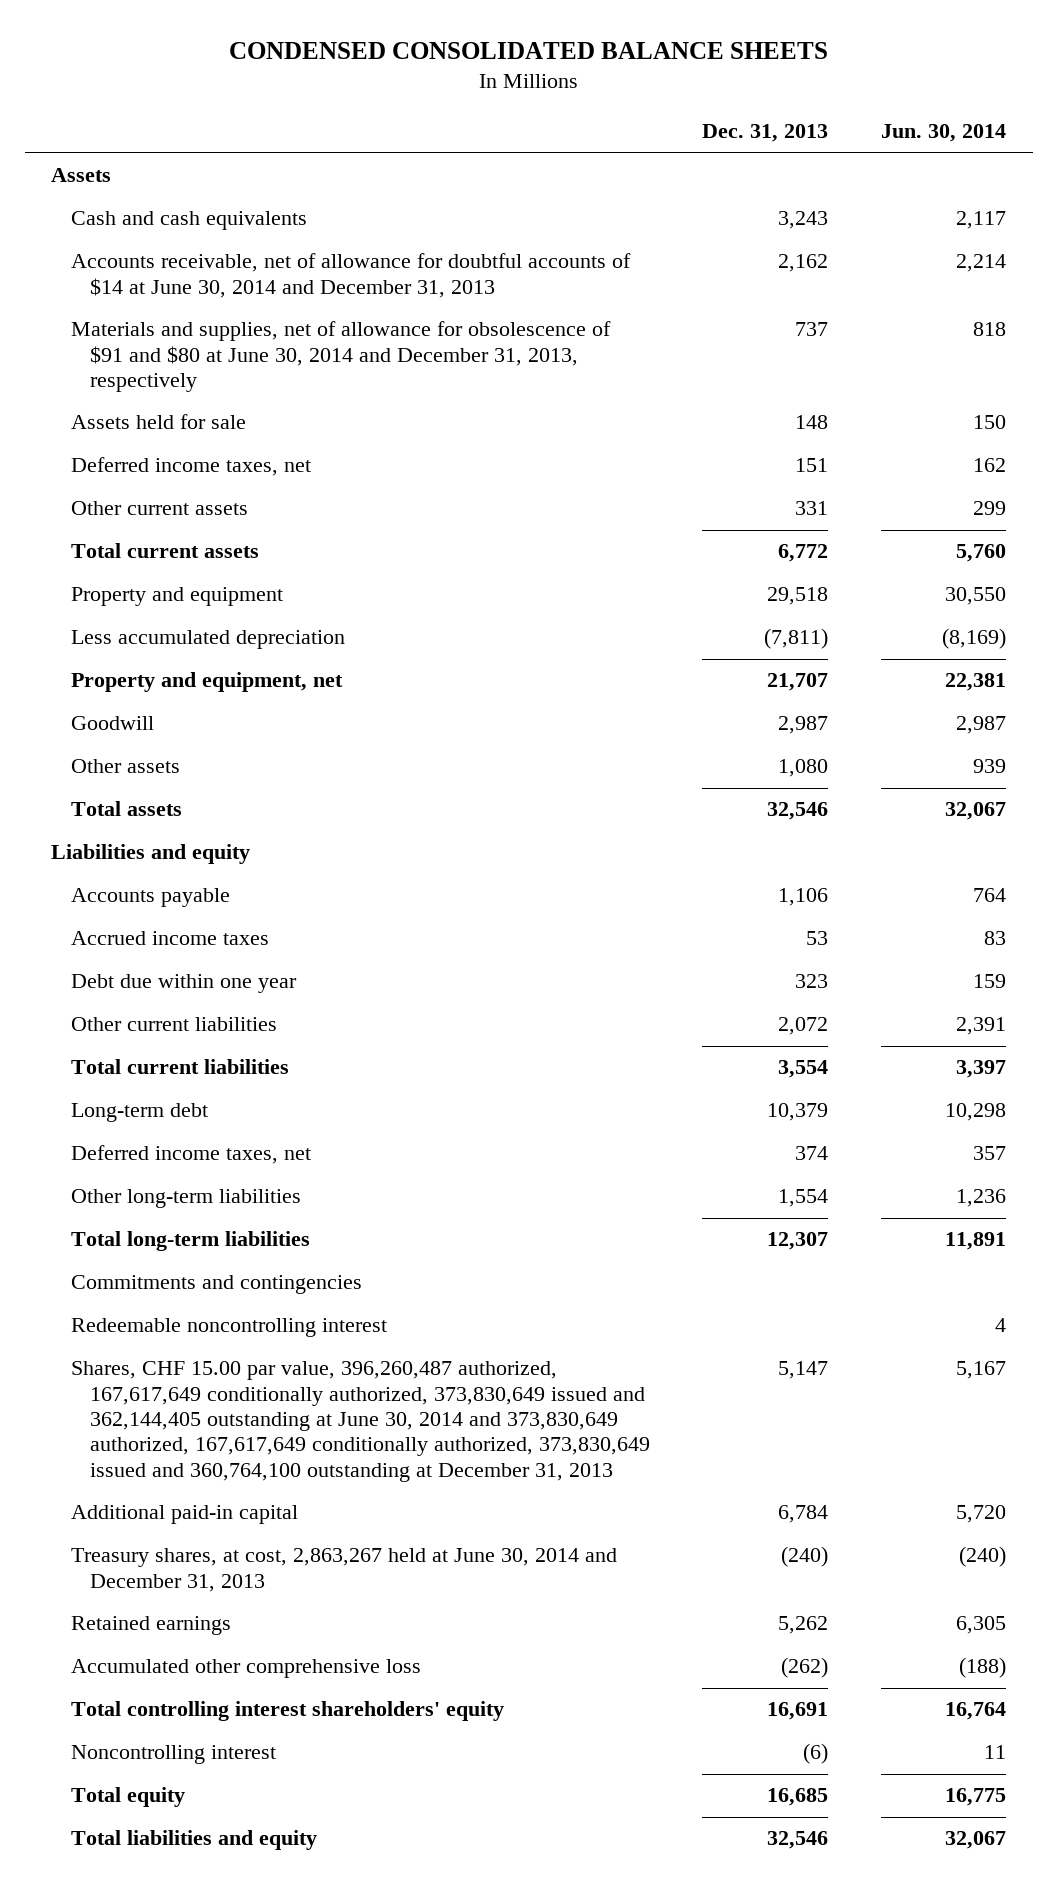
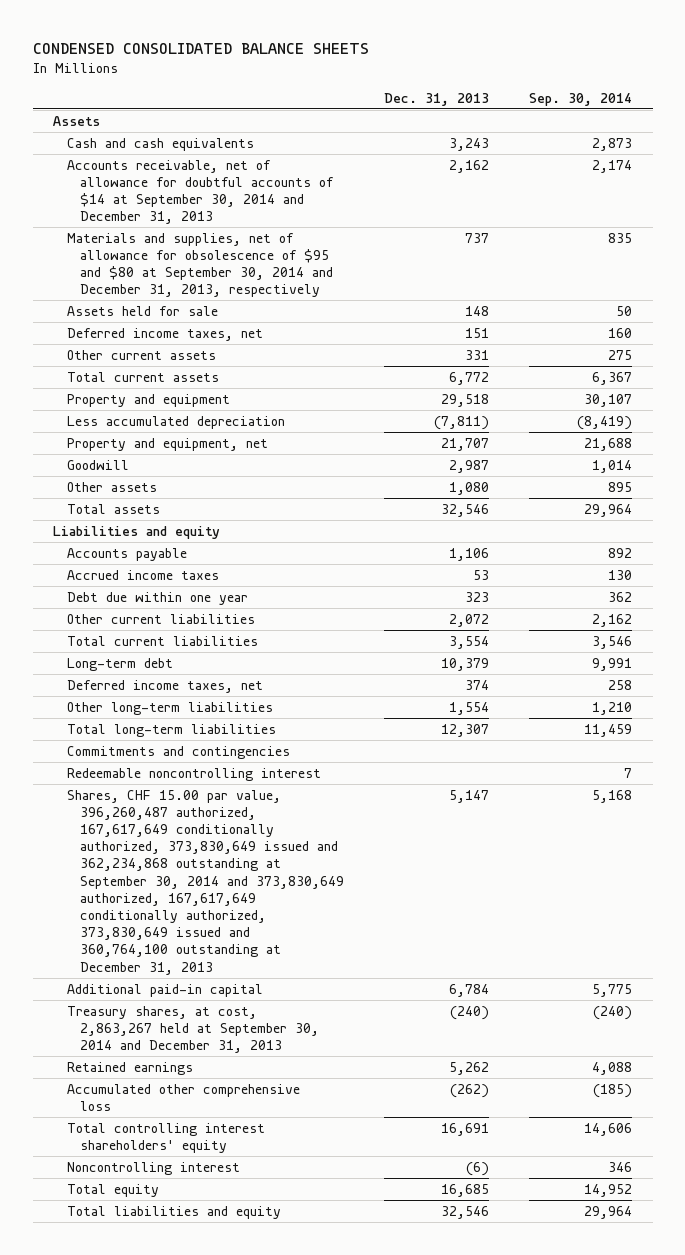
[881,124,1007,143] Jun. 30, 2014 -> none
none -> [529,92,633,106] Sep. 30, 2014
[70,253,631,298] Accounts receivable, net of allowance for doubtful accounts of $14 at June 30, 2014 and December 31, 2013 -> [66,159,335,225] Accounts receivable, net of allowance for doubtful accounts of $14 at September 30, 2014 and December 31, 2013
[70,321,611,393] Materials and supplies, net of allowance for obsolescence of $91 and $80 at June 30, 2014 and December 31, 2013, respectively -> [66,232,334,298] Materials and supplies, net of allowance for obsolescence of $95 and $80 at September 30, 2014 and December 31, 2013, respectively
[70,1361,650,1482] Shares, CHF 15.00 par value, 396,260,487 authorized, 167,617,649 conditionally authorized, 373,830,649 issued and 362,144,405 outstanding at June 30, 2014 and 373,830,649 authorized, 167,617,649 conditionally authorized, 373,830,649 issued and 360,764,100 outstanding at December 31, 2013 -> [66,789,345,975] Shares, CHF 15.00 par value, 396,260,487 authorized, 167,617,649 conditionally authorized, 373,830,649 issued and 362,234,868 outstanding at September 30, 2014 and 373,830,649 authorized, 167,617,649 conditionally authorized, 373,830,649 issued and 360,764,100 outstanding at December 31, 2013
[70,1548,617,1592] Treasury shares, at cost, 2,863,267 held at June 30, 2014 and December 31, 2013 -> [66,1005,320,1054] Treasury shares, at cost, 2,863,267 held at September 30, 2014 and December 31, 2013

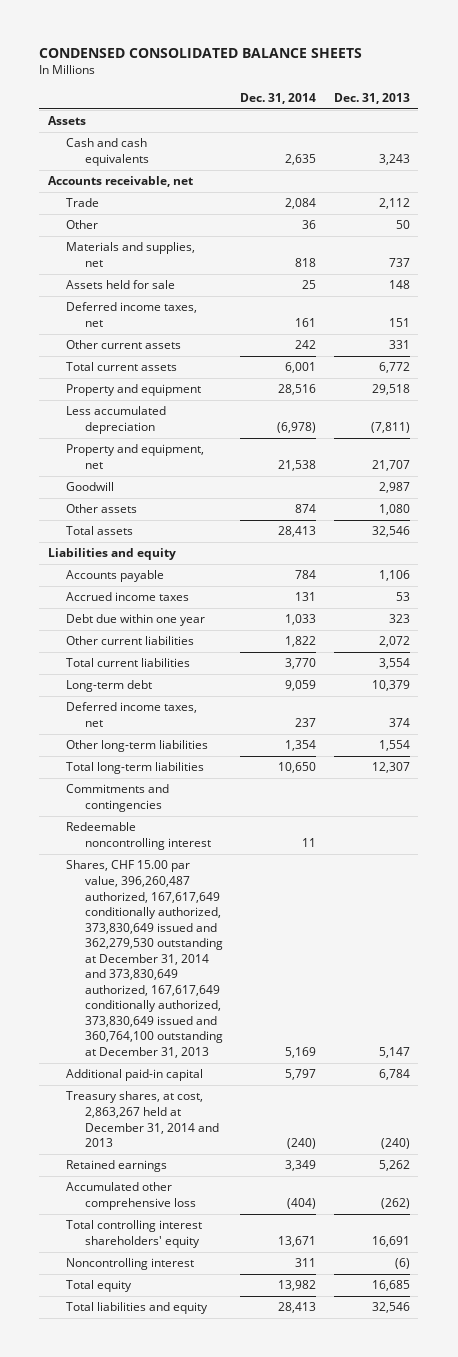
[529,92,633,106] Sep. 30, 2014 -> none
none -> [240,92,317,104] Dec. 31, 2014
[66,159,335,225] Accounts receivable, net of allowance for doubtful accounts of $14 at September 30, 2014 and December 31, 2013 -> none
none -> [47,176,193,188] Accounts receivable, net
none -> [66,198,100,208] Trade
none -> [66,220,99,230] Other
[66,232,334,298] Materials and supplies, net of allowance for obsolescence of $95 and $80 at September 30, 2014 and December 31, 2013, respectively -> [66,242,196,268] Materials and supplies, net
[66,789,345,975] Shares, CHF 15.00 par value, 396,260,487 authorized, 167,617,649 conditionally authorized, 373,830,649 issued and 362,234,868 outstanding at September 30, 2014 and 373,830,649 authorized, 167,617,649 conditionally authorized, 373,830,649 issued and 360,764,100 outstanding at December 31, 2013 -> [66,860,223,1058] Shares, CHF 15.00 par value, 396,260,487 authorized, 167,617,649 conditionally authorized, 373,830,649 issued and 362,279,530 outstanding at December 31, 2014 and 373,830,649 authorized, 167,617,649 conditionally authorized, 373,830,649 issued and 360,764,100 outstanding at December 31, 2013
[66,1005,320,1054] Treasury shares, at cost, 2,863,267 held at September 30, 2014 and December 31, 2013 -> [66,1091,219,1148] Treasury shares, at cost, 2,863,267 held at December 31, 2014 and 2013

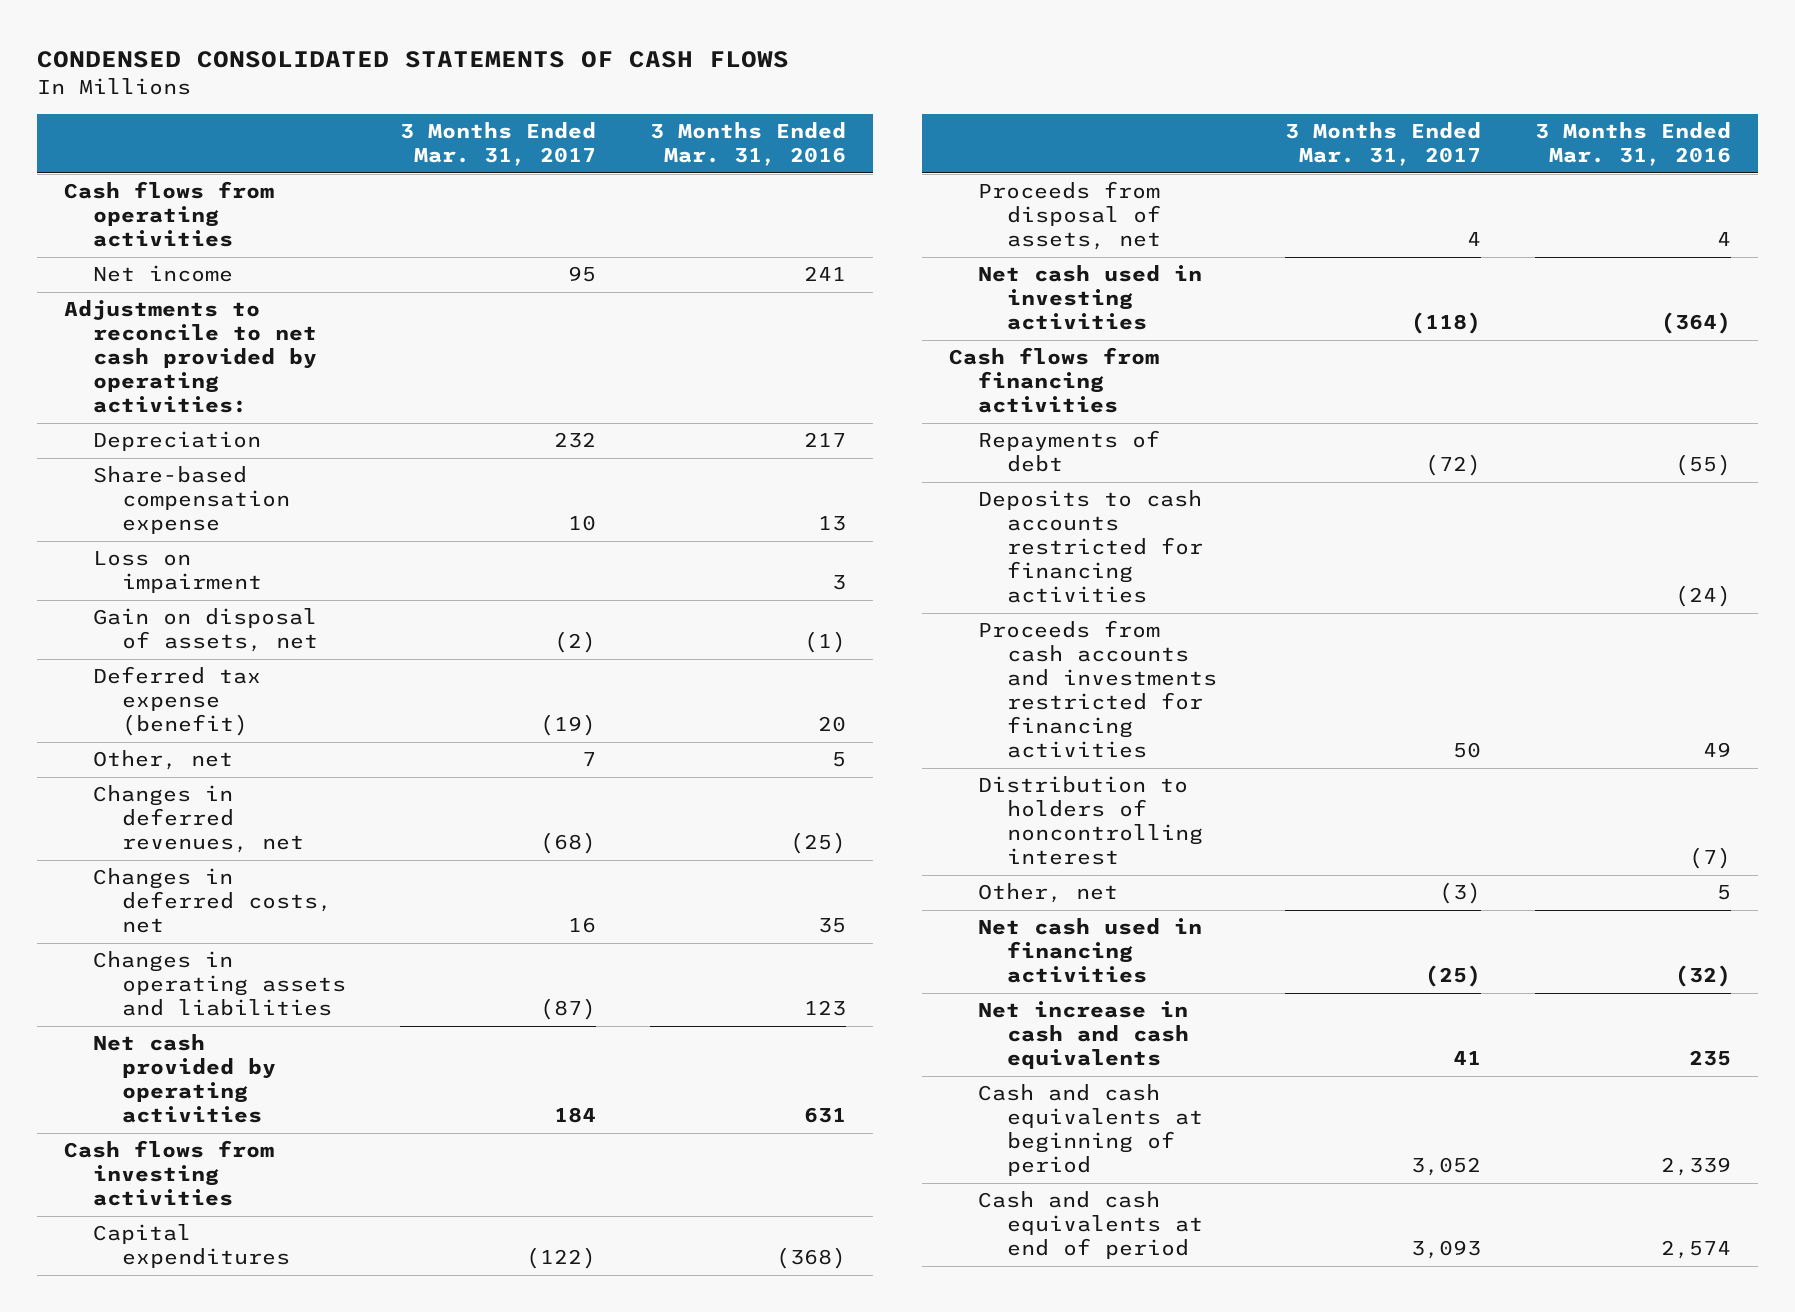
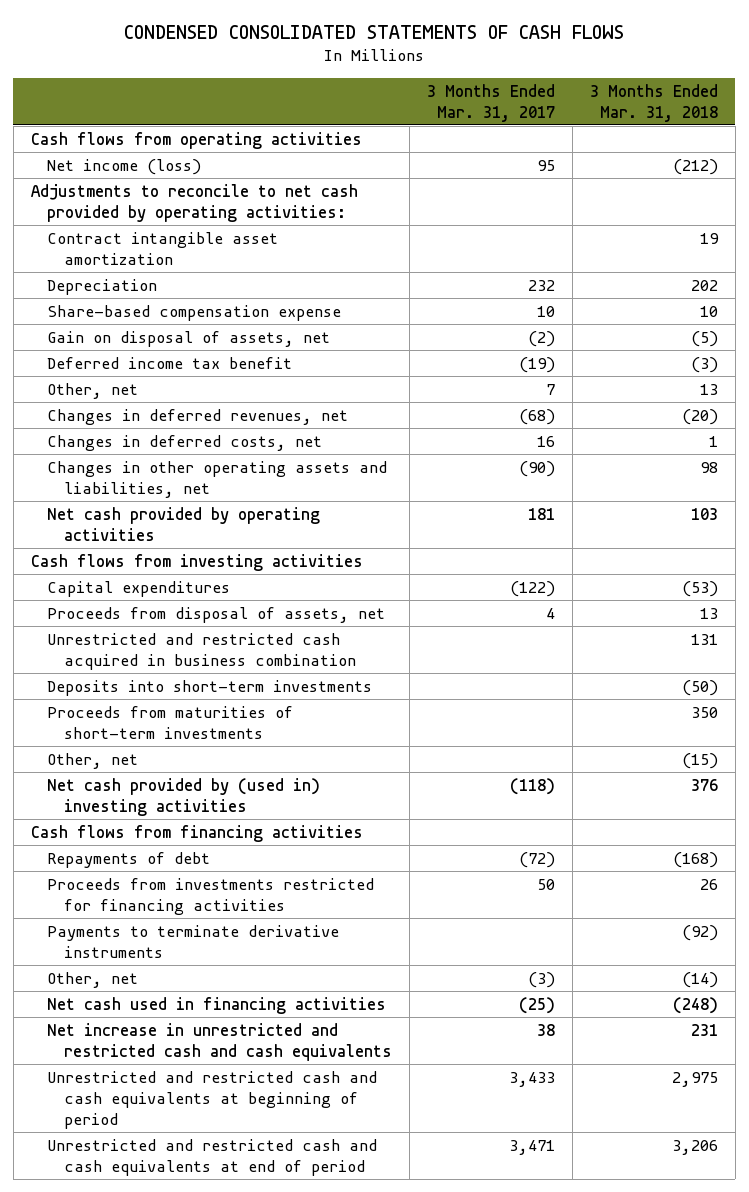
[649,122,846,167] 3 Months Ended Mar. 31, 2016 -> none
none -> [589,83,718,122] 3 Months Ended Mar. 31, 2018
[92,265,233,283] Net income -> [47,158,202,175] Net income (loss)
none -> [47,231,279,265] Contract intangible asset amortization
[92,551,262,594] Loss on impairment -> none
[92,666,261,737] Deferred tax expense (benefit) -> [47,356,293,369] Deferred income tax benefit
[92,951,346,1017] Changes in operating assets and liabilities -> [47,460,388,498] Changes in other operating assets and liabilities, net
[539,998,596,1021] (87) -> [518,460,555,477] (90)
[553,1107,596,1124] 184 -> [527,507,555,520] 181
none -> [47,632,356,670] Unrestricted and restricted cash acquired in business combination
none -> [47,679,373,696] Deposits into short-term investments
none -> [47,705,294,739] Proceeds from maturities of short-term investments
none -> [47,752,139,769] Other, net
[978,265,1203,331] Net cash used in investing activities -> [47,777,321,816] Net cash provided by (used in) investing activities
[978,490,1204,604] Deposits to cash accounts restricted for financing activities -> none
[978,776,1204,866] Distribution to holders of noncontrolling interest -> none
[978,620,1218,759] Proceeds from cash accounts and investments restricted for financing activities -> [47,877,375,915] Proceeds from investments restricted for financing activities
none -> [47,924,340,958] Payments to terminate derivative instruments
[978,1001,1190,1070] Net increase in cash and cash equivalents -> [47,1022,392,1061] Net increase in unrestricted and restricted cash and cash equivalents
[1453,1051,1482,1066] 41 -> [536,1023,555,1036] 38
[978,1084,1204,1177] Cash and cash equivalents at beginning of period -> [47,1070,378,1129] Unrestricted and restricted cash and cash equivalents at beginning of period
[1411,1157,1482,1177] 3,052 -> [508,1071,555,1087] 3,433
[978,1191,1204,1260] Cash and cash equivalents at end of period -> [47,1138,378,1176] Unrestricted and restricted cash and cash equivalents at end of period
[1411,1240,1482,1260] 3,093 -> [508,1139,555,1155] 3,471

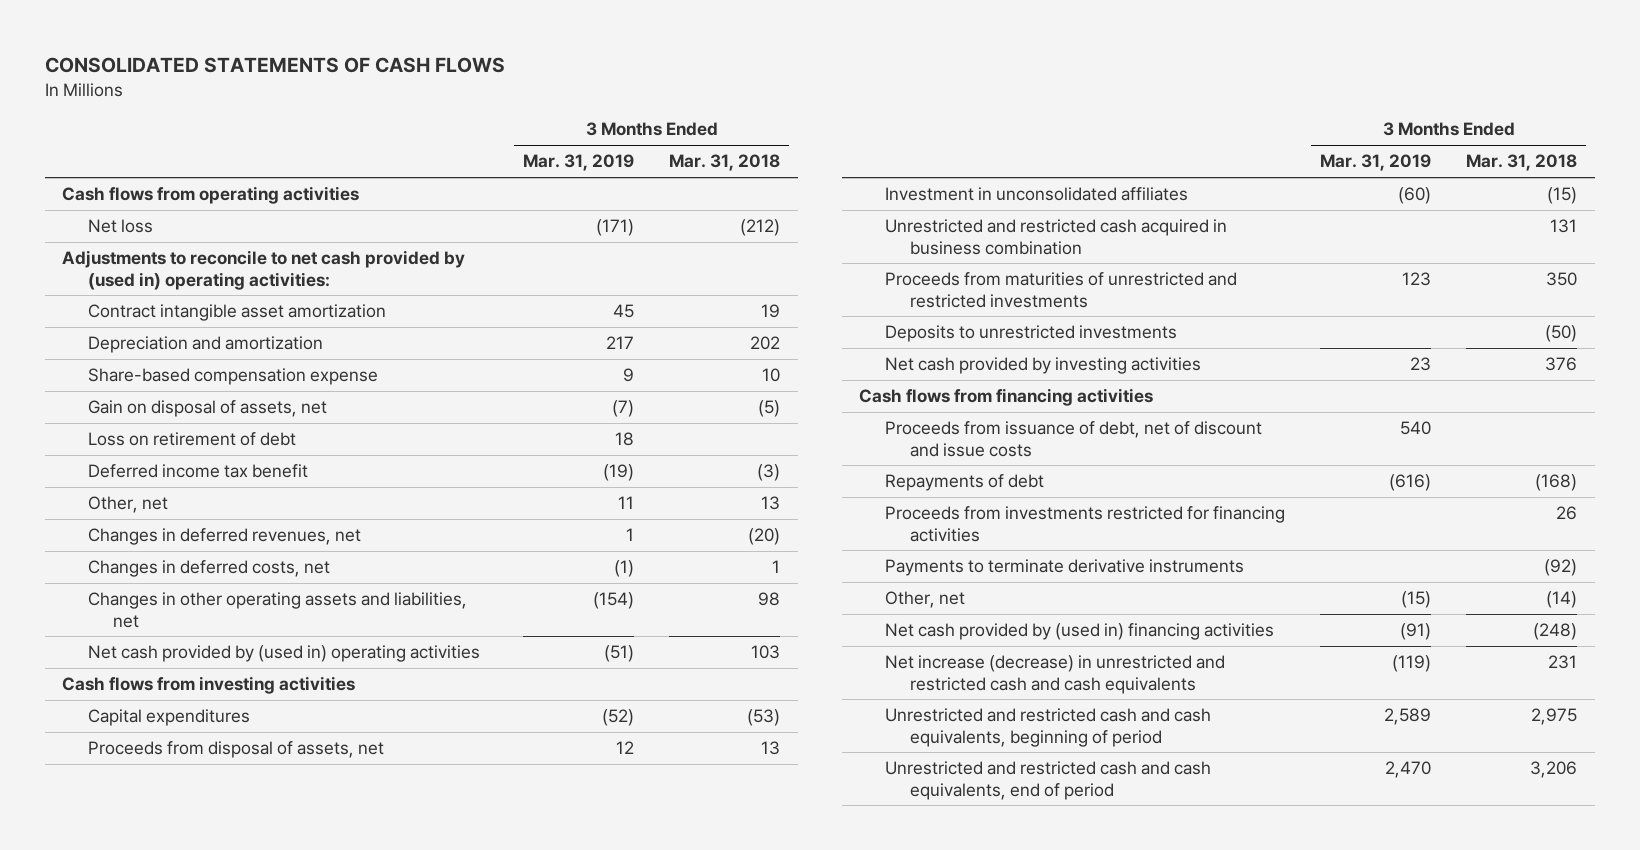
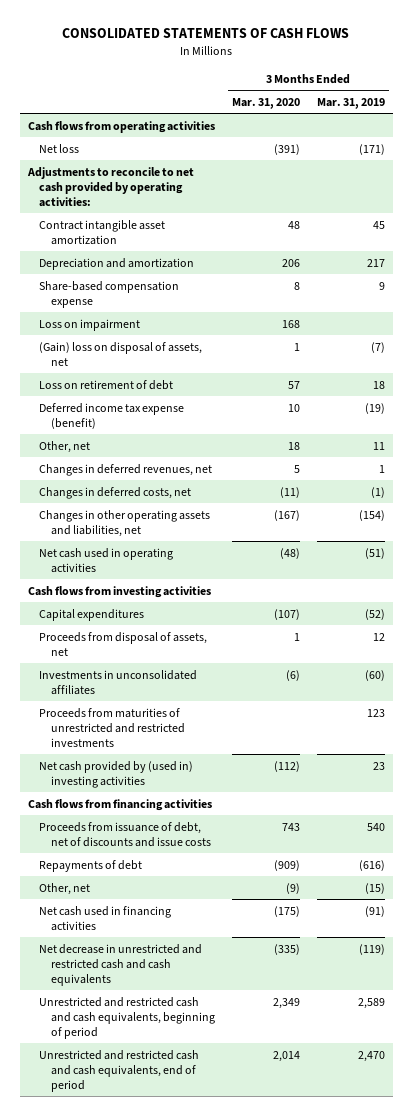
[669,154,781,172] Mar. 31, 2018 -> none
none -> [231,97,300,109] Mar. 31, 2020
[62,250,466,290] Adjustments to reconcile to net cash provided by (used in) operating activities: -> [26,166,194,207] Adjustments to reconcile to net cash provided by operating activities:
none -> [39,318,141,331] Loss on impairment
[87,400,327,418] Gain on disposal of assets, net -> [39,341,203,366] (Gain) loss on disposal of assets, net
[87,464,308,479] Deferred income tax benefit -> [39,402,185,429] Deferred income tax expense (benefit)
[87,645,480,663] Net cash provided by (used in) operating activities -> [39,547,174,573] Net cash used in operating activities
[884,219,1227,255] Unrestricted and restricted cash acquired in business combination -> none
[884,187,1188,202] Investment in unconsolidated affiliates -> [39,669,198,695] Investments in unconsolidated affiliates
[884,325,1177,343] Deposits to unrestricted investments -> none
[884,357,1201,375] Net cash provided by investing activities -> [39,760,194,788] Net cash provided by (used in) investing activities
[884,421,1262,457] Proceeds from issuance of debt, net of discount and issue costs -> [39,821,211,847] Proceeds from issuance of debt, net of discounts and issue costs
[884,506,1285,542] Proceeds from investments restricted for financing activities -> none
[884,559,1244,577] Payments to terminate derivative instruments -> none
[884,623,1274,641] Net cash provided by (used in) financing activities -> [39,905,172,931] Net cash used in financing activities
[884,655,1225,694] Net increase (decrease) in unrestricted and restricted cash and cash equivalents -> [39,943,203,986] Net decrease in unrestricted and restricted cash and cash equivalents

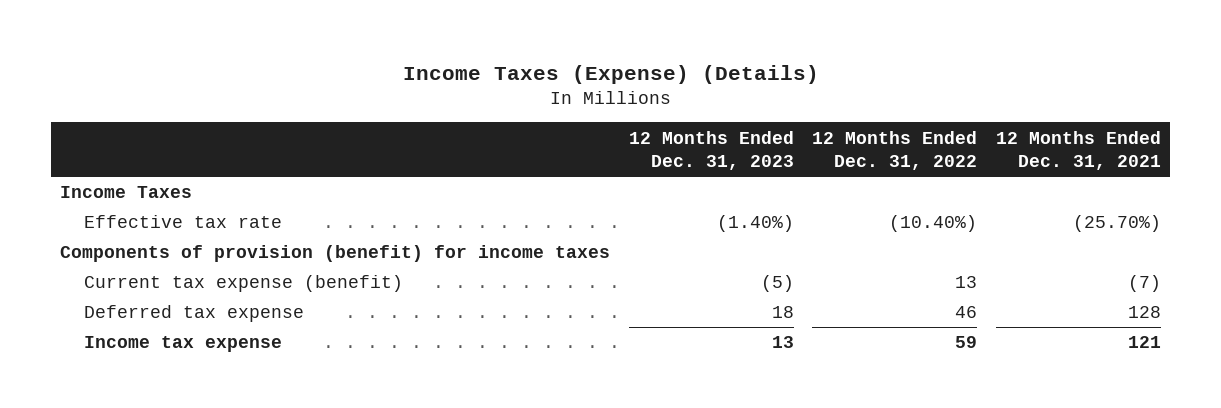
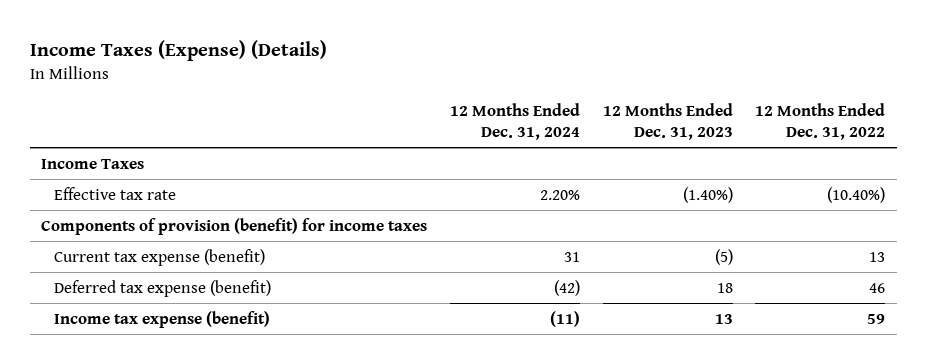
[995,130,1161,171] 12 Months Ended Dec. 31, 2021 -> none
none -> [450,103,581,141] 12 Months Ended Dec. 31, 2024
[83,305,304,323] Deferred tax expense -> [54,279,272,297] Deferred tax expense (benefit)
[83,336,282,353] Income tax expense -> [54,310,271,328] Income tax expense (benefit)

